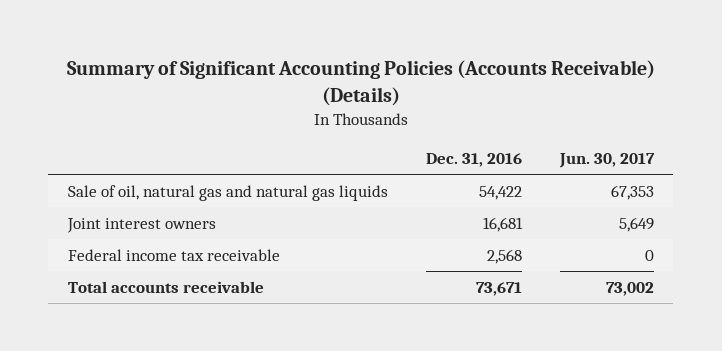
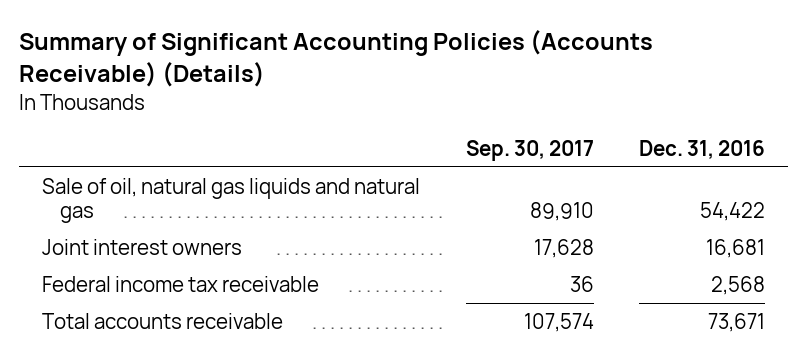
[559,152,656,168] Jun. 30, 2017 -> none
none -> [465,140,594,162] Sep. 30, 2017
[67,184,388,201] Sale of oil, natural gas and natural gas liquids -> [41,177,420,224] Sale of oil, natural gas liquids and natural gas

